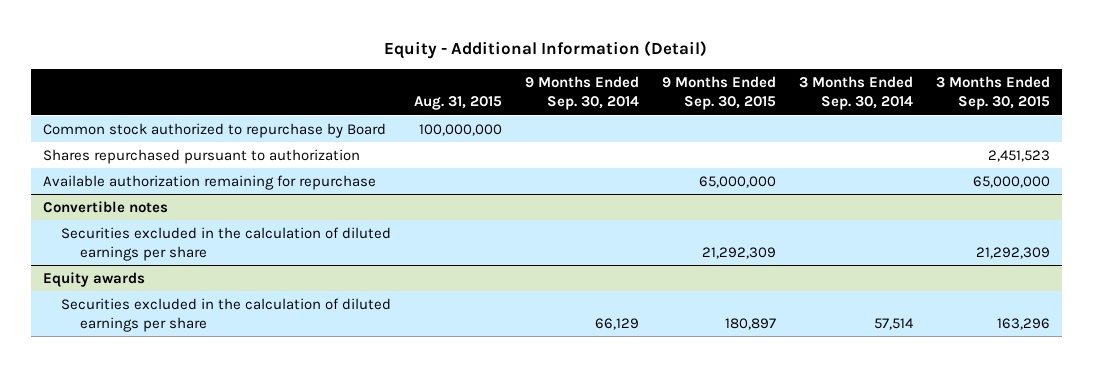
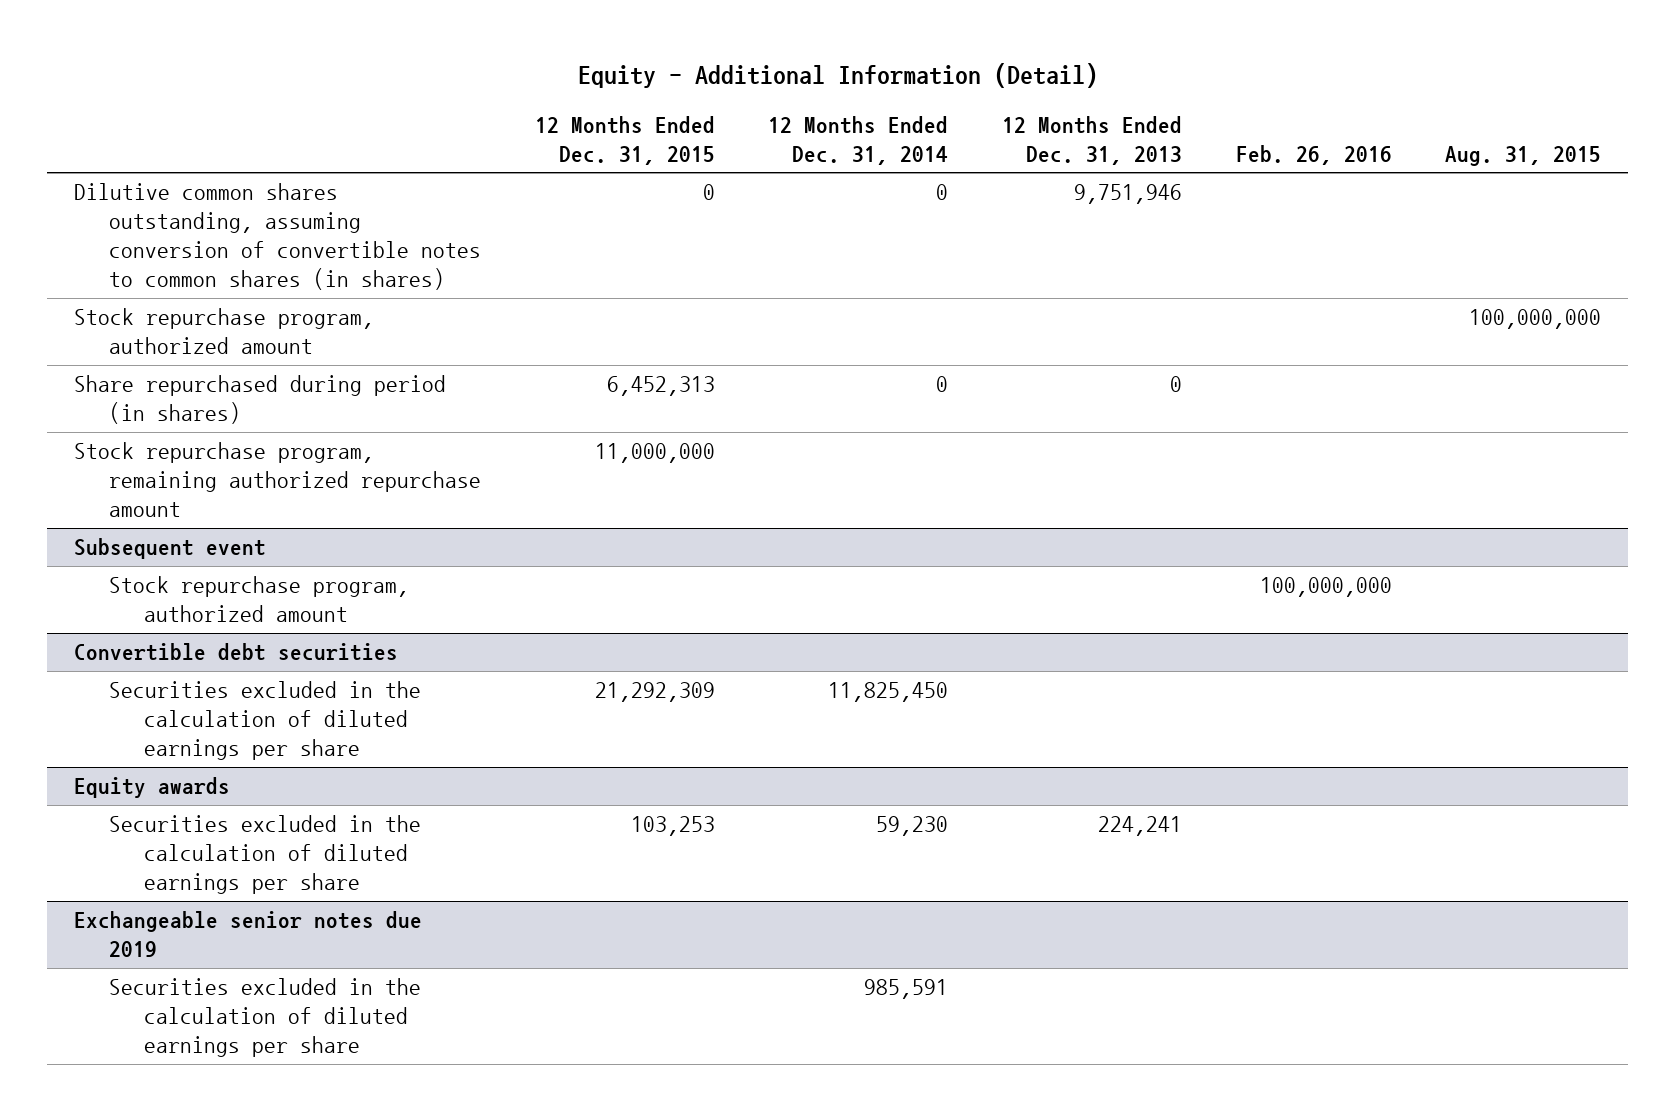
[525,76,640,110] 9 Months Ended Sep. 30, 2014 -> none
[662,76,777,110] 9 Months Ended Sep. 30, 2015 -> none
[799,76,914,110] 3 Months Ended Sep. 30, 2014 -> none
[936,76,1051,110] 3 Months Ended Sep. 30, 2015 -> none
none -> [534,115,715,165] 12 Months Ended Dec. 31, 2015
none -> [768,115,949,165] 12 Months Ended Dec. 31, 2014
none -> [1001,115,1182,165] 12 Months Ended Dec. 31, 2013
none -> [1235,144,1392,165] Feb. 26, 2016
none -> [74,183,481,291] Dilutive common shares outstanding, assuming conversion of convertible notes to common shares (in shares)
[42,122,386,138] Common stock authorized to repurchase by Board -> [74,308,375,355] Stock repurchase program, authorized amount
[42,148,360,164] Shares repurchased pursuant to authorization -> [74,375,447,425] Share repurchased during period (in shares)
[42,174,376,190] Available authorization remaining for repurchase -> [74,442,481,518] Stock repurchase program, remaining authorized repurchase amount
none -> [74,538,267,560] Subsequent event
none -> [108,576,409,623] Stock repurchase program, authorized amount
[42,200,168,213] Convertible notes -> [74,643,399,662] Convertible debt securities
none -> [74,911,423,958] Exchangeable senior notes due 2019
none -> [108,978,421,1058] Securities excluded in the calculation of diluted earnings per share

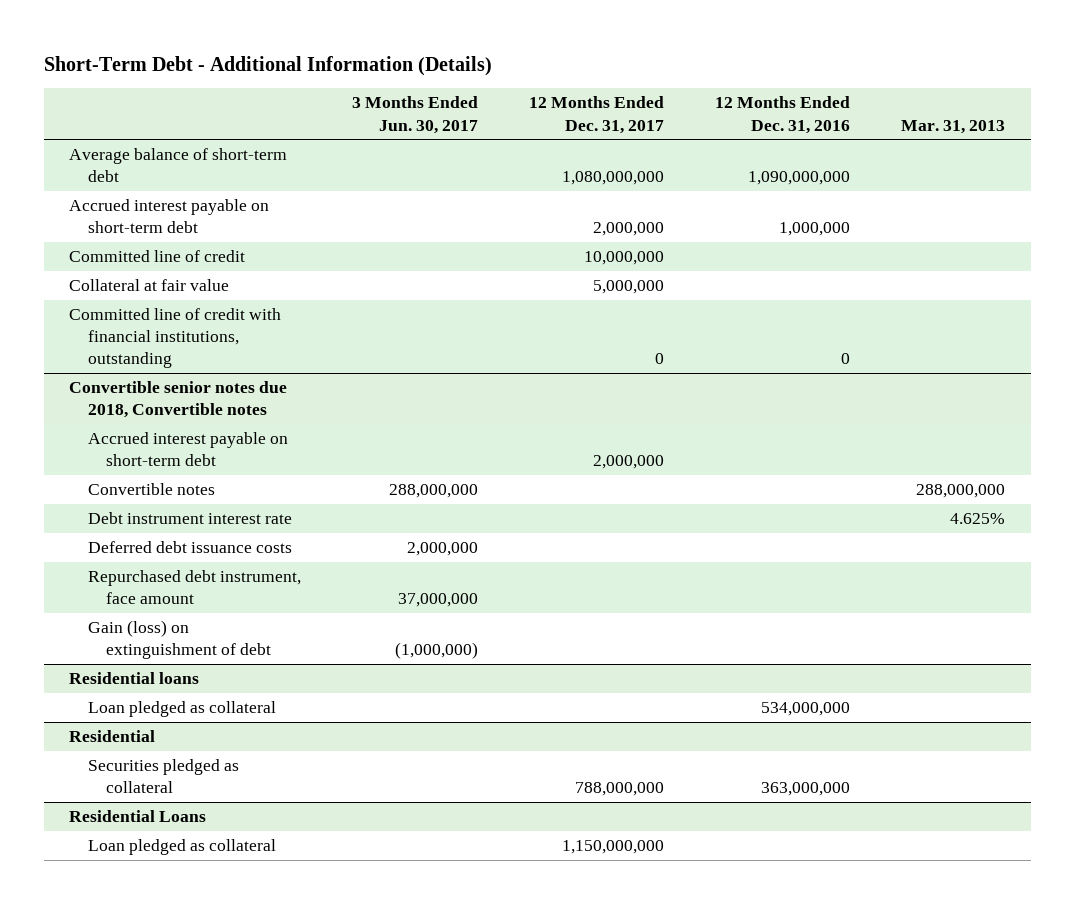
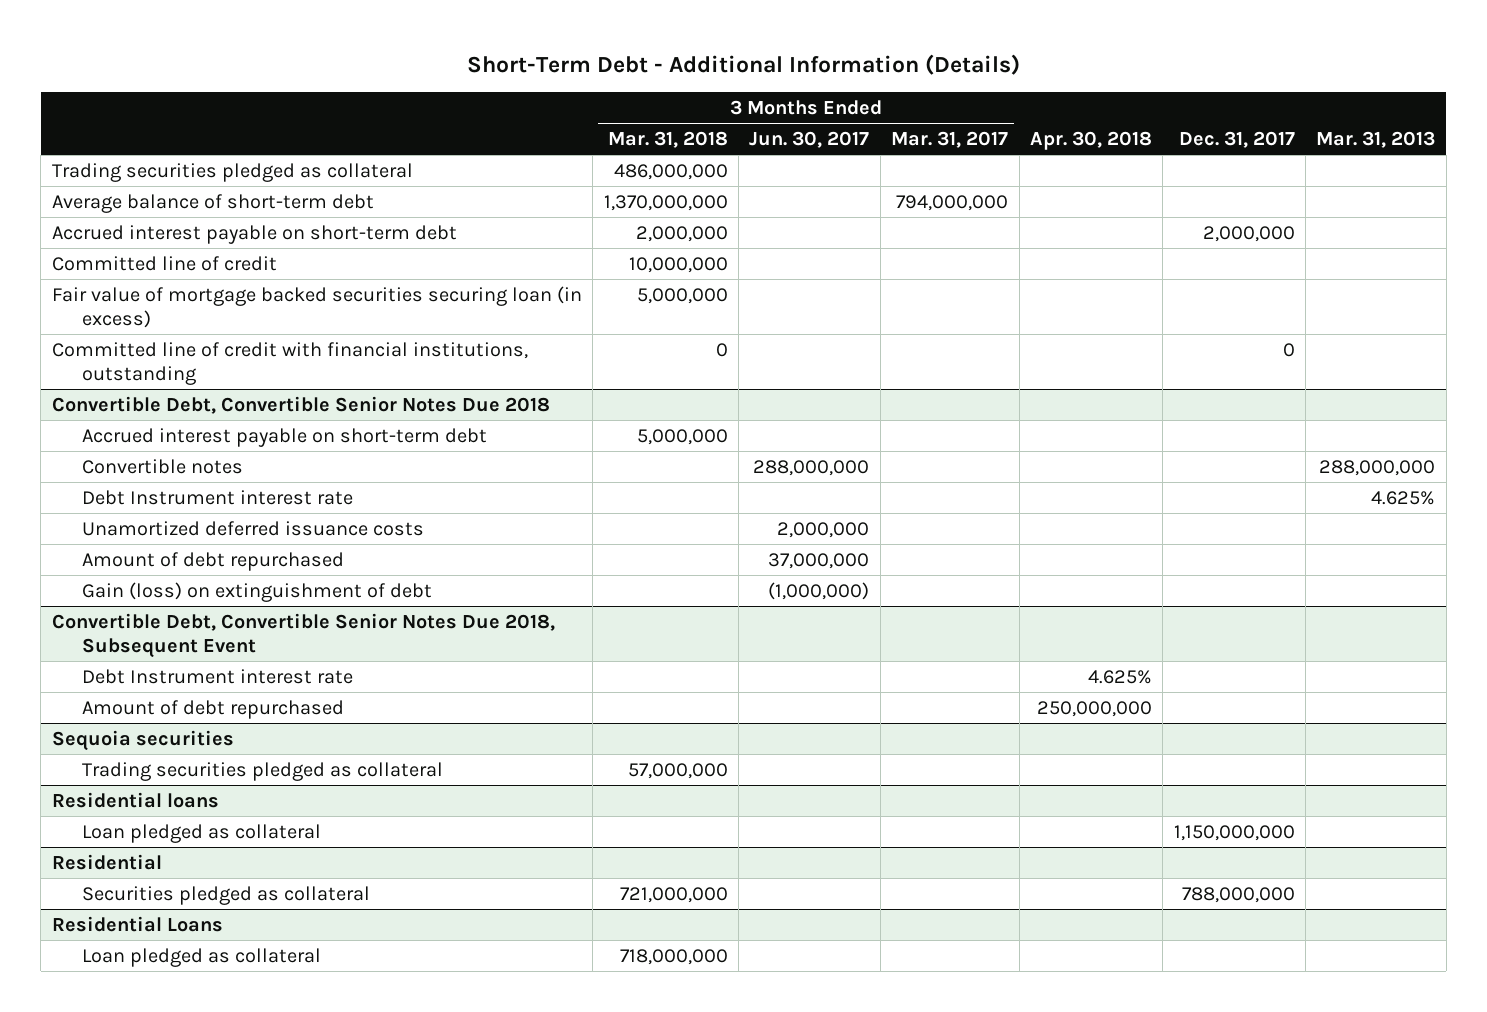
[529,96,665,134] 12 Months Ended Dec. 31, 2017 -> none
[715,96,851,134] 12 Months Ended Dec. 31, 2016 -> none
none -> [607,130,728,148] Mar. 31, 2018
none -> [891,130,1009,148] Mar. 31, 2017
none -> [1029,130,1152,150] Apr. 30, 2018
none -> [1178,130,1295,148] Dec. 31, 2017
none -> [51,162,413,182] Trading securities pledged as collateral
[69,279,230,292] Collateral at fair value -> [51,285,582,328] Fair value of mortgage backed securities securing loan (in excess)
[69,381,288,419] Convertible senior notes due 2018, Convertible notes -> [51,395,550,414] Convertible Debt, Convertible Senior Notes Due 2018
[87,512,292,525] Debt instrument interest rate -> [81,489,353,505] Debt Instrument interest rate
[87,541,292,554] Deferred debt issuance costs -> [81,520,424,536] Unamortized deferred issuance costs
[87,570,301,605] Repurchased debt instrument, face amount -> [81,551,344,571] Amount of debt repurchased
none -> [51,612,555,658] Convertible Debt, Convertible Senior Notes Due 2018, Subsequent Event
none -> [81,668,353,684] Debt Instrument interest rate
none -> [81,699,344,719] Amount of debt repurchased
none -> [51,729,234,751] Sequoia securities
none -> [81,761,443,781] Trading securities pledged as collateral

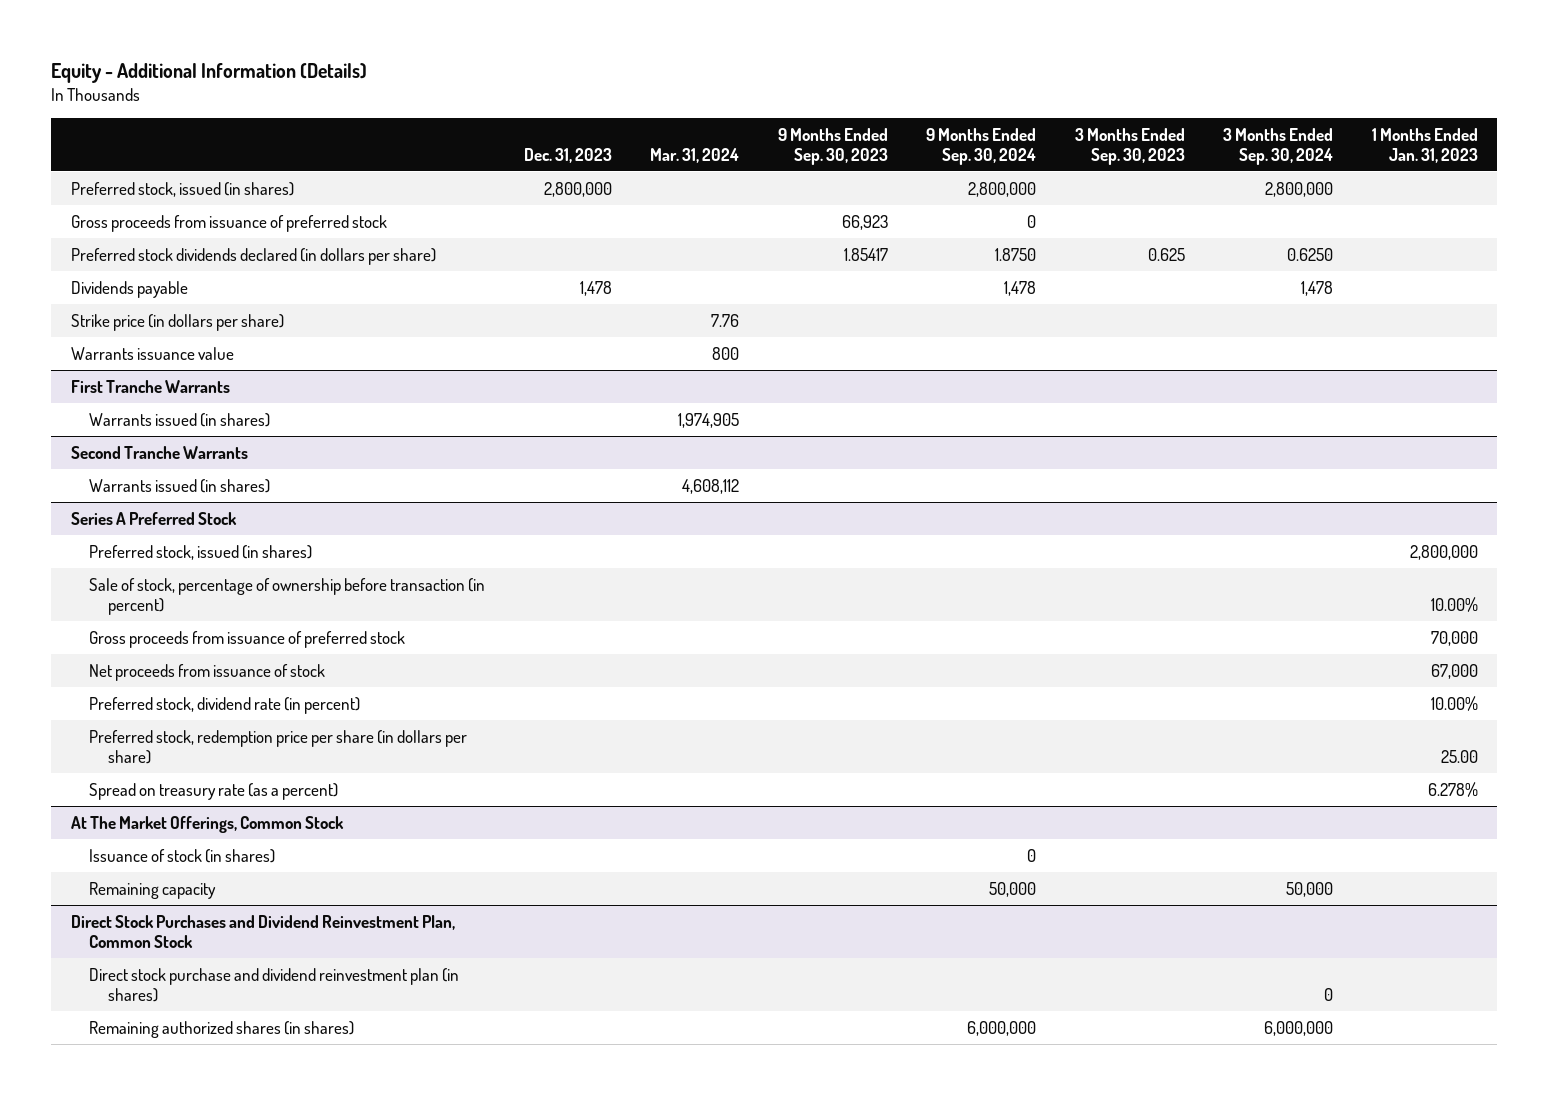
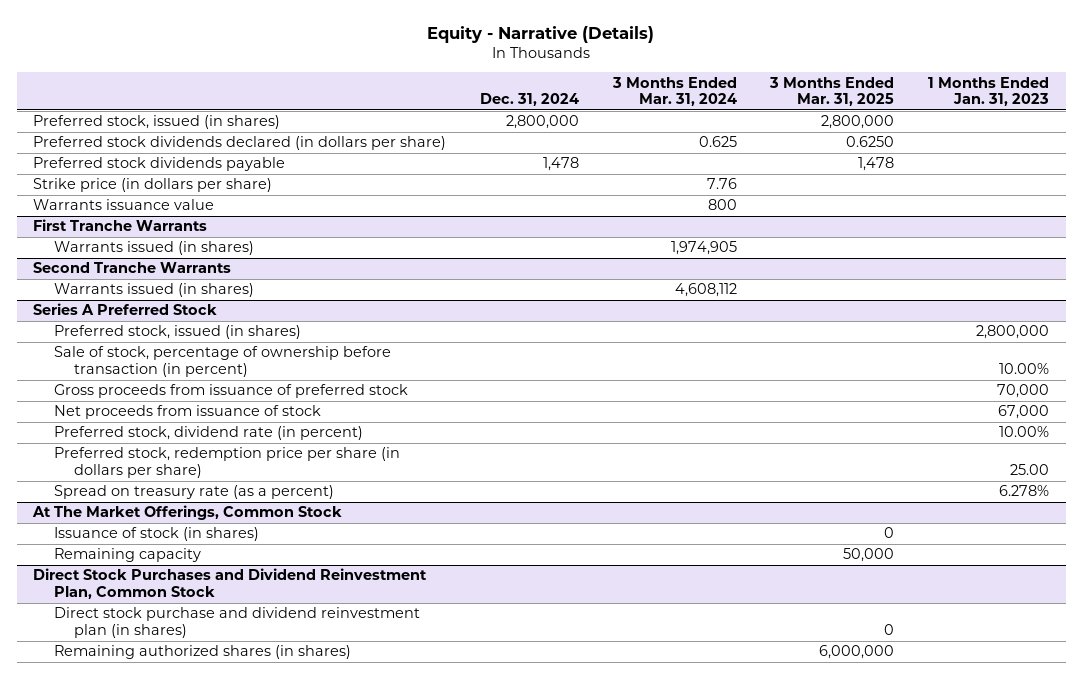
[51,62,368,83] Equity - Additional Information (Details) -> [427,25,655,43] Equity - Narrative (Details)
[523,147,612,163] Dec. 31, 2023 -> none
[650,147,740,163] Mar. 31, 2024 -> none
[777,127,888,165] 9 Months Ended Sep. 30, 2023 -> none
[926,127,1037,165] 9 Months Ended Sep. 30, 2024 -> none
[1074,127,1185,165] 3 Months Ended Sep. 30, 2023 -> none
[1223,127,1334,165] 3 Months Ended Sep. 30, 2024 -> none
none -> [479,93,579,107] Dec. 31, 2024
none -> [611,76,737,107] 3 Months Ended Mar. 31, 2024
none -> [769,76,895,107] 3 Months Ended Mar. 31, 2025
[70,214,387,232] Gross proceeds from issuance of preferred stock -> none
[70,280,188,298] Dividends payable -> [33,157,286,172] Preferred stock dividends payable

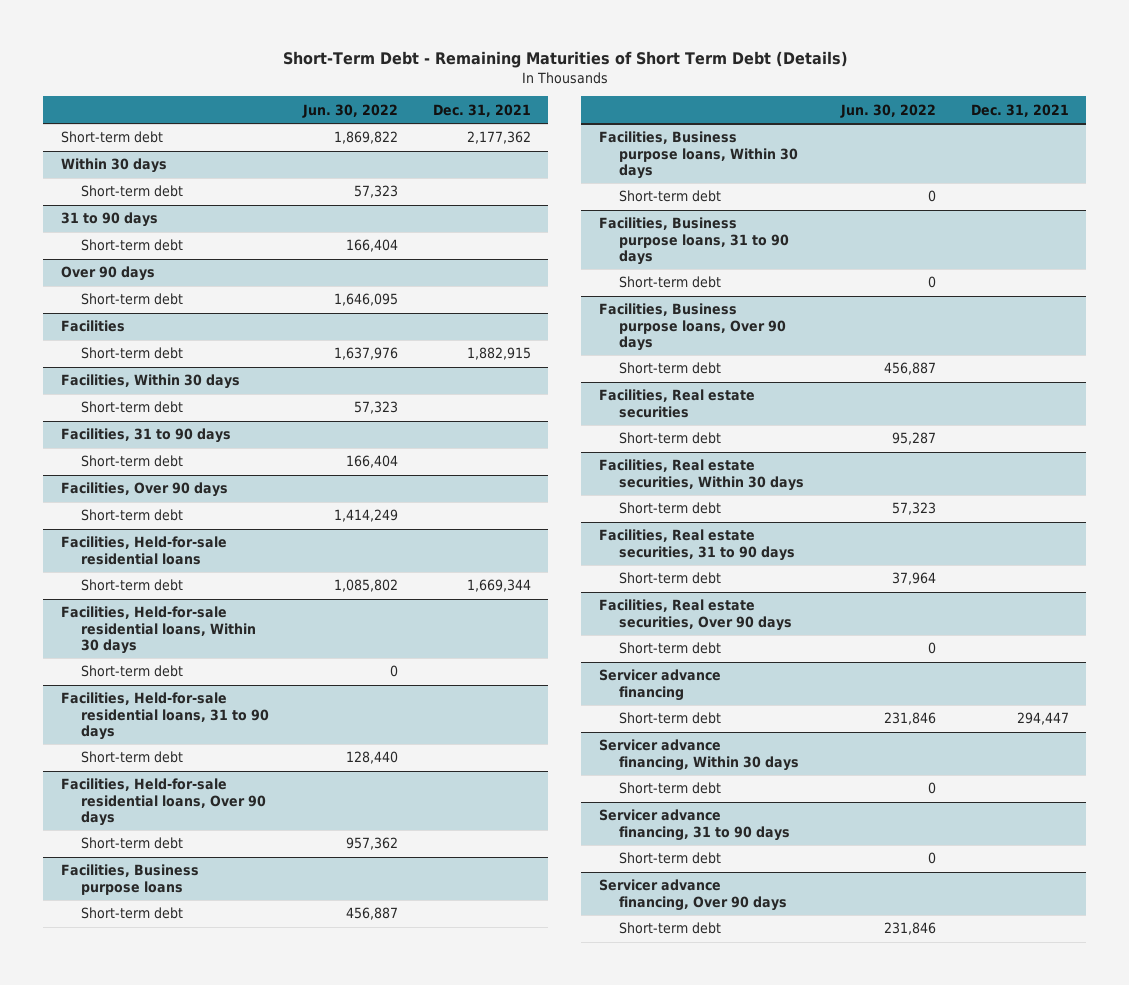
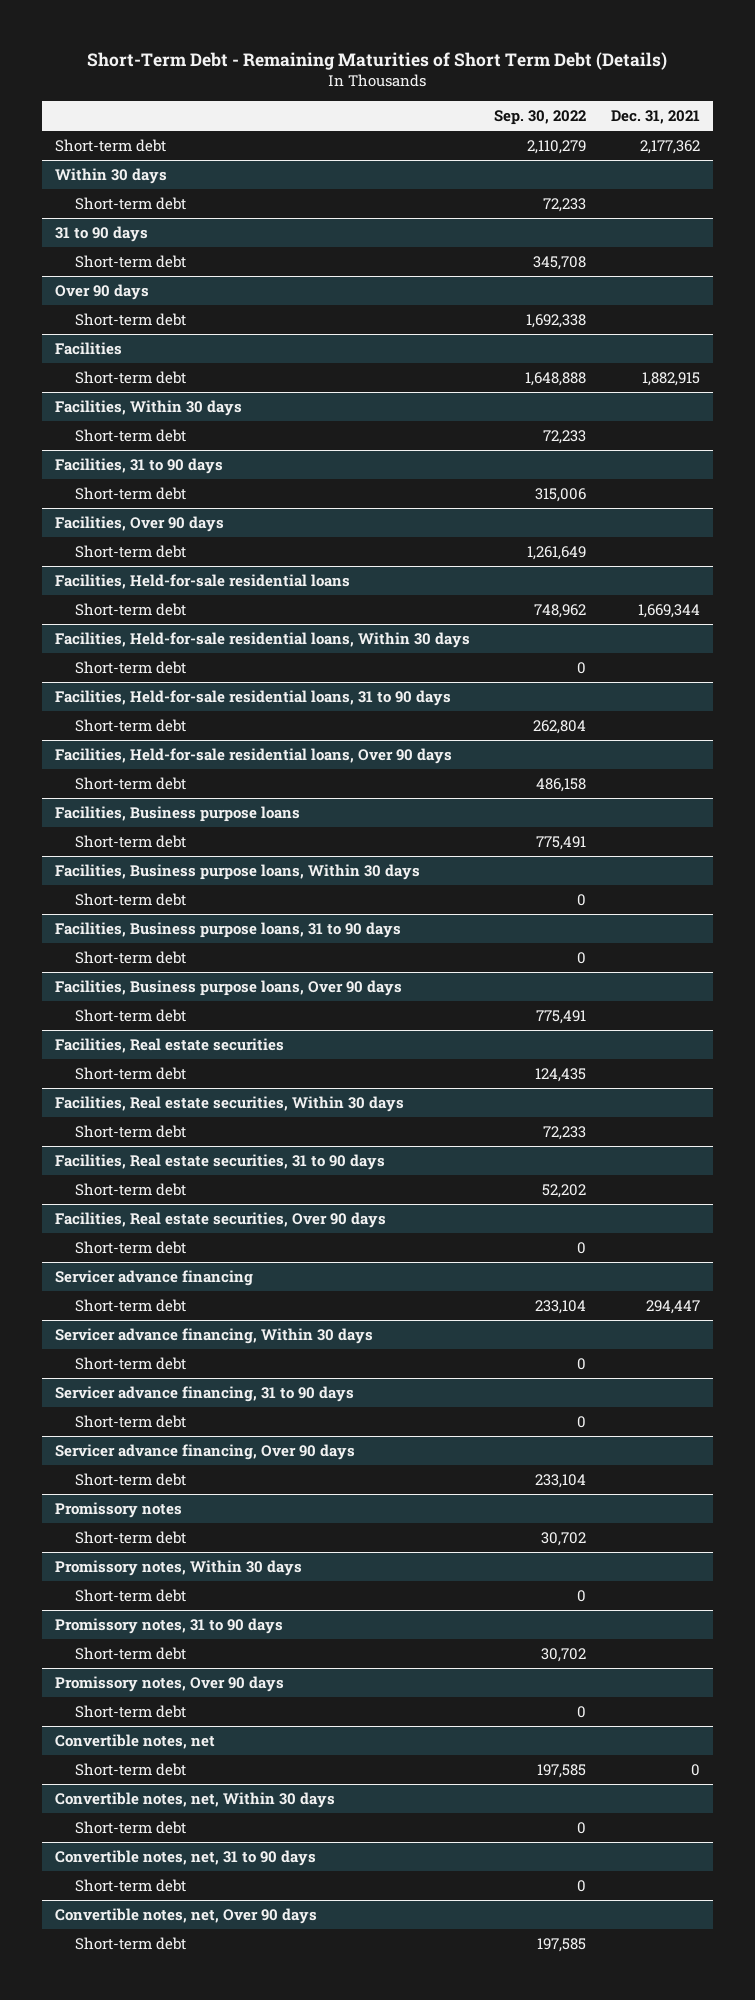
[302,103,399,118] Jun. 30, 2022 -> none
none -> [494,110,587,126] Sep. 30, 2022
none -> [54,1502,182,1519] Promissory notes
none -> [75,1531,187,1545] Short-term debt
none -> [54,1560,302,1577] Promissory notes, Within 30 days
none -> [75,1589,187,1603] Short-term debt
none -> [54,1618,283,1635] Promissory notes, 31 to 90 days
none -> [75,1647,187,1661] Short-term debt
none -> [54,1676,284,1693] Promissory notes, Over 90 days
none -> [75,1705,187,1719] Short-term debt
none -> [54,1734,215,1750] Convertible notes, net
none -> [75,1763,187,1777] Short-term debt
none -> [54,1792,335,1809] Convertible notes, net, Within 30 days
none -> [75,1821,187,1835] Short-term debt
none -> [54,1850,316,1867] Convertible notes, net, 31 to 90 days
none -> [75,1879,187,1893] Short-term debt
none -> [54,1908,317,1925] Convertible notes, net, Over 90 days
none -> [75,1937,187,1951] Short-term debt

